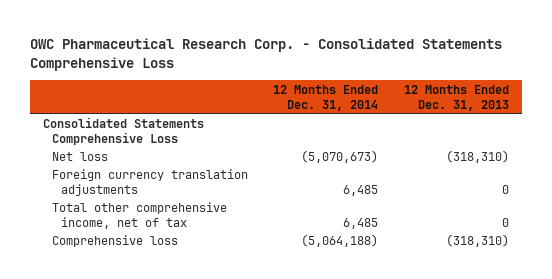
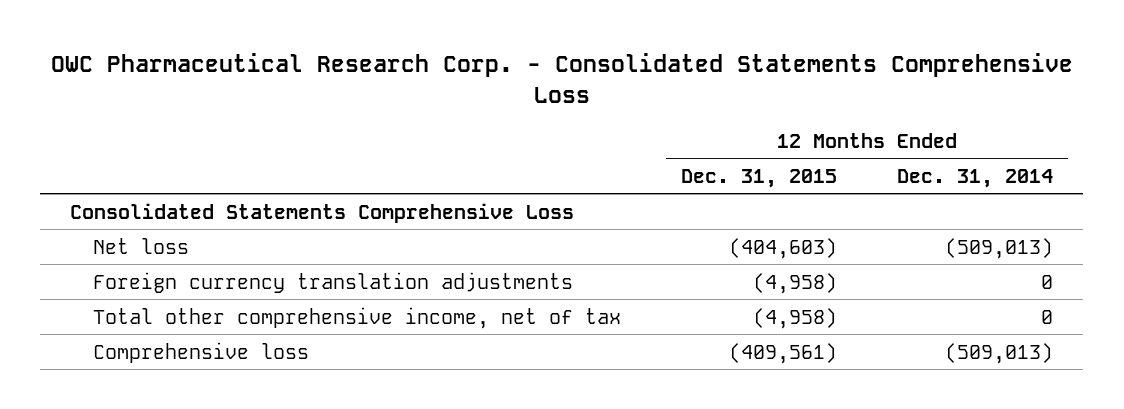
[403,84,509,111] 12 Months Ended Dec. 31, 2013 -> none
none -> [681,168,838,188] Dec. 31, 2015
[301,149,379,163] (5,070,673) -> [945,237,1054,259] (509,013)
[343,184,379,196] 6,485 -> [1041,274,1054,289] 0
[343,217,379,229] 6,485 -> [1041,309,1054,324] 0
[301,233,379,247] (5,064,188) -> [945,342,1054,364] (509,013)

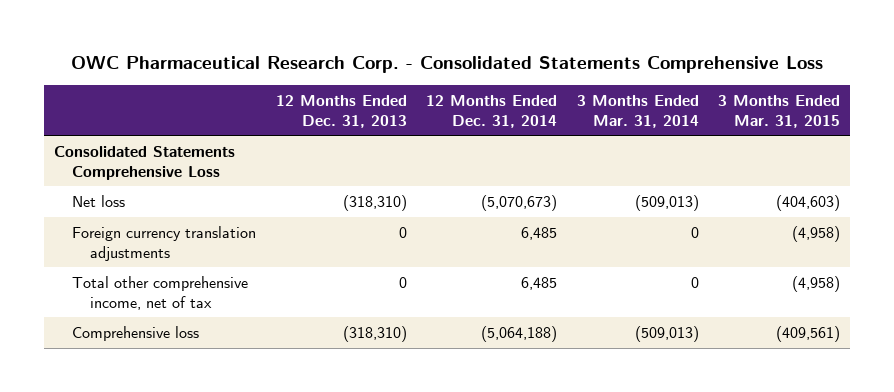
[681,168,838,188] Dec. 31, 2015 -> none
none -> [275,94,407,128] 12 Months Ended Dec. 31, 2013
none -> [576,94,699,128] 3 Months Ended Mar. 31, 2014
none -> [718,94,841,128] 3 Months Ended Mar. 31, 2015
[945,237,1054,259] (509,013) -> [481,194,558,211] (5,070,673)
[1041,274,1054,289] 0 -> [521,226,558,240] 6,485
[1041,309,1054,324] 0 -> [521,276,558,290] 6,485
[945,342,1054,364] (509,013) -> [481,325,558,342] (5,064,188)

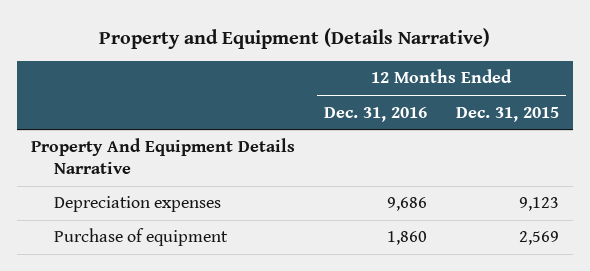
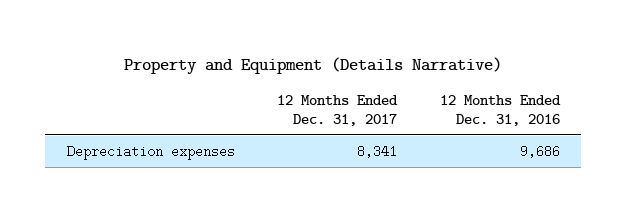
[455,106,559,122] Dec. 31, 2015 -> none
none -> [277,95,399,127] 12 Months Ended Dec. 31, 2017
[31,138,296,174] Property And Equipment Details Narrative -> none
[53,228,228,247] Purchase of equipment -> none

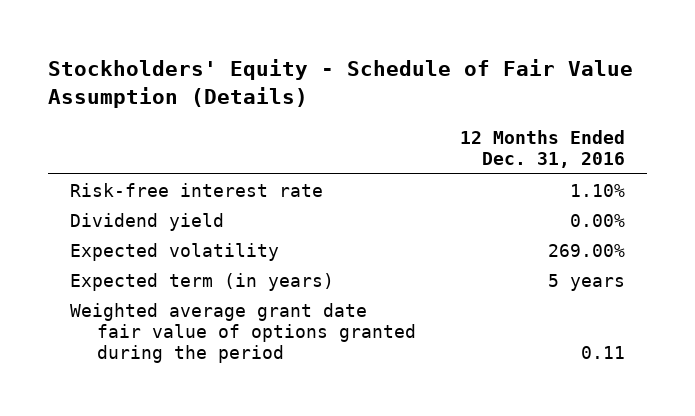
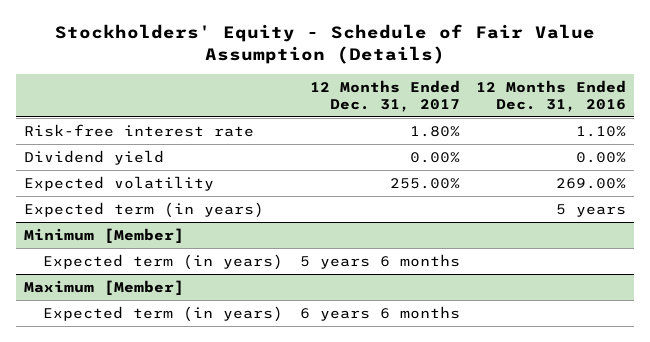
none -> [309,79,460,112] 12 Months Ended Dec. 31, 2017
[69,302,416,364] Weighted average grant date fair value of options granted during the period -> none
none -> [23,227,184,243] Minimum [Member]
none -> [43,253,284,270] Expected term (in years)
none -> [23,279,184,295] Maximum [Member]
none -> [43,305,284,322] Expected term (in years)

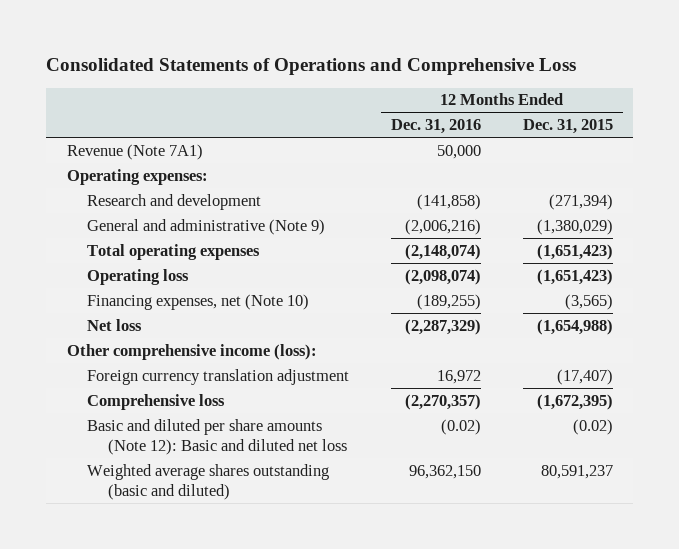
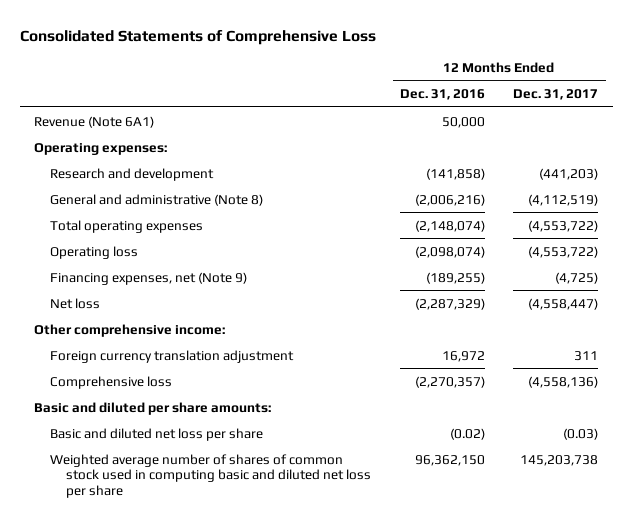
[45,58,576,76] Consolidated Statements of Operations and Comprehensive Loss -> [19,29,376,45] Consolidated Statements of Comprehensive Loss
[522,119,613,135] Dec. 31, 2015 -> none
none -> [513,88,599,100] Dec. 31, 2017
[66,143,203,160] Revenue (Note 7A1) -> [34,115,155,128] Revenue (Note 6A1)
[87,218,326,235] General and administrative (Note 9) -> [50,193,264,206] General and administrative (Note 8)
[87,293,310,310] Financing expenses, net (Note 10) -> [50,271,248,285] Financing expenses, net (Note 9)
[66,343,317,360] Other comprehensive income (loss): -> [34,323,226,337] Other comprehensive income:
none -> [34,401,272,415] Basic and diluted per share amounts:
[87,418,348,456] Basic and diluted per share amounts (Note 12): Basic and diluted net loss -> [50,427,264,441] Basic and diluted net loss per share
[87,463,330,501] Weighted average shares outstanding (basic and diluted) -> [50,453,372,499] Weighted average number of shares of common stock used in computing basic and diluted net loss per share

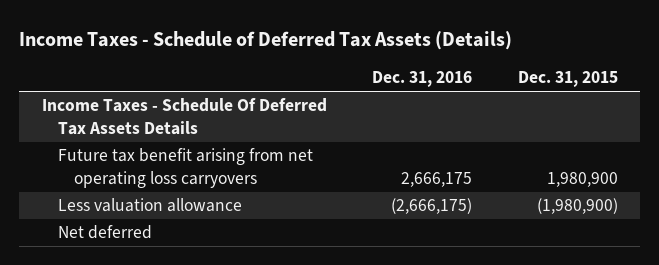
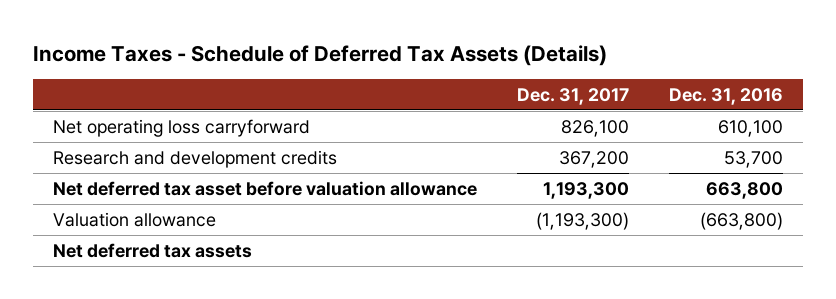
[517,71,618,88] Dec. 31, 2015 -> none
none -> [517,87,630,105] Dec. 31, 2017
[41,98,327,135] Income Taxes - Schedule Of Deferred Tax Assets Details -> none
[58,148,314,188] Future tax benefit arising from net operating loss carryovers -> [53,118,311,137] Net operating loss carryforward
[401,171,473,187] 2,666,175 -> [718,119,784,137] 610,100
none -> [53,149,338,168] Research and development credits
none -> [53,180,478,196] Net deferred tax asset before valuation allowance
[58,198,243,213] Less valuation allowance -> [53,211,217,227] Valuation allowance
[391,198,473,215] (2,666,175) -> [700,211,784,230] (663,800)
[58,225,153,240] Net deferred -> [53,242,253,258] Net deferred tax assets

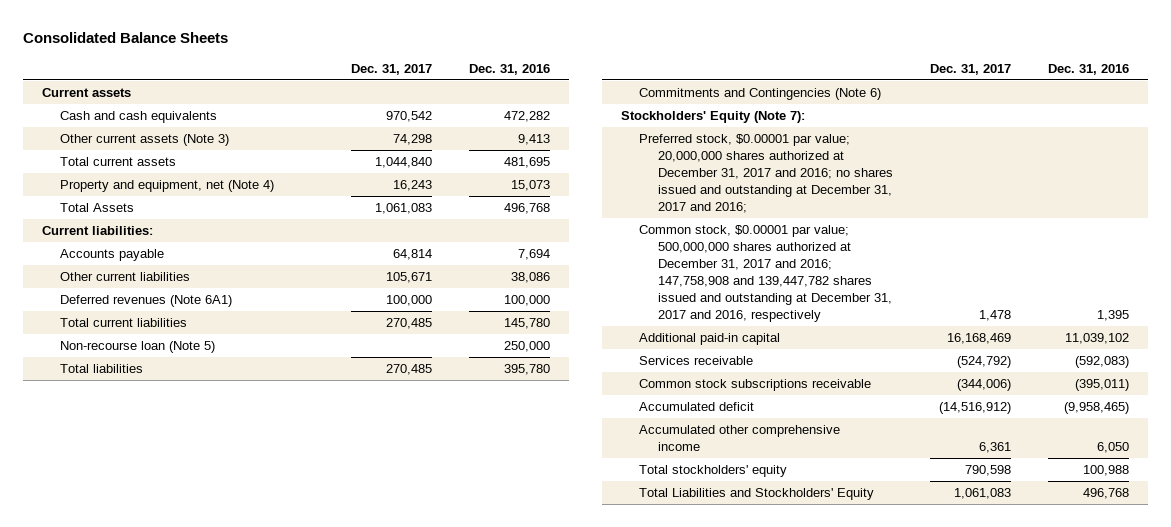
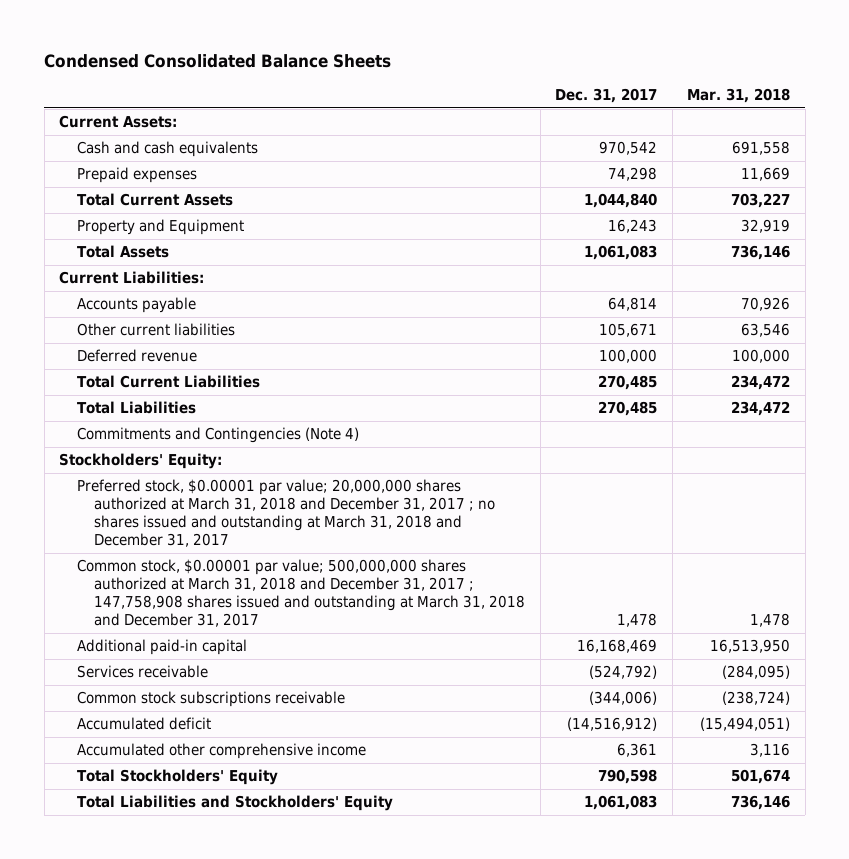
[23,32,229,44] Consolidated Balance Sheets -> [44,53,392,68] Condensed Consolidated Balance Sheets
[469,63,551,75] Dec. 31, 2016 -> none
none -> [687,87,791,103] Mar. 31, 2018
[41,88,131,98] Current assets -> [59,115,178,129] Current Assets:
[60,134,230,147] Other current assets (Note 3) -> [76,167,197,184] Prepaid expenses
[60,157,177,167] Total current assets -> [76,193,233,207] Total Current Assets
[60,180,275,193] Property and equipment, net (Note 4) -> [76,219,244,236] Property and Equipment
[41,226,153,236] Current liabilities: -> [59,271,205,285] Current Liabilities:
[60,341,216,354] Non-recourse loan (Note 5) -> none
[60,295,233,308] Deferred revenues (Note 6A1) -> [76,349,197,363] Deferred revenue
[60,318,188,328] Total current liabilities -> [76,375,260,389] Total Current Liabilities
[60,364,144,374] Total liabilities -> [76,401,196,415] Total Liabilities
[639,88,882,101] Commitments and Contingencies (Note 6) -> [76,427,359,444] Commitments and Contingencies (Note 4)
[620,111,805,124] Stockholders' Equity (Note 7): -> [59,453,223,470] Stockholders' Equity:
[639,134,893,213] Preferred stock, $0.00001 par value; 20,000,000 shares authorized at December 31, 2017 and 2016; no shares issued and outstanding at December 31, 2017 and 2016; -> [76,479,495,548] Preferred stock, $0.00001 par value; 20,000,000 shares authorized at March 31, 2018 and December 31, 2017 ; no shares issued and outstanding at March 31, 2018 and December 31, 2017
[639,225,892,322] Common stock, $0.00001 par value; 500,000,000 shares authorized at December 31, 2017 and 2016; 147,758,908 and 139,447,782 shares issued and outstanding at December 31, 2017 and 2016, respectively -> [76,559,525,628] Common stock, $0.00001 par value; 500,000,000 shares authorized at March 31, 2018 and December 31, 2017 ; 147,758,908 shares issued and outstanding at March 31, 2018 and December 31, 2017
[639,465,788,478] Total stockholders' equity -> [76,769,278,786] Total Stockholders' Equity

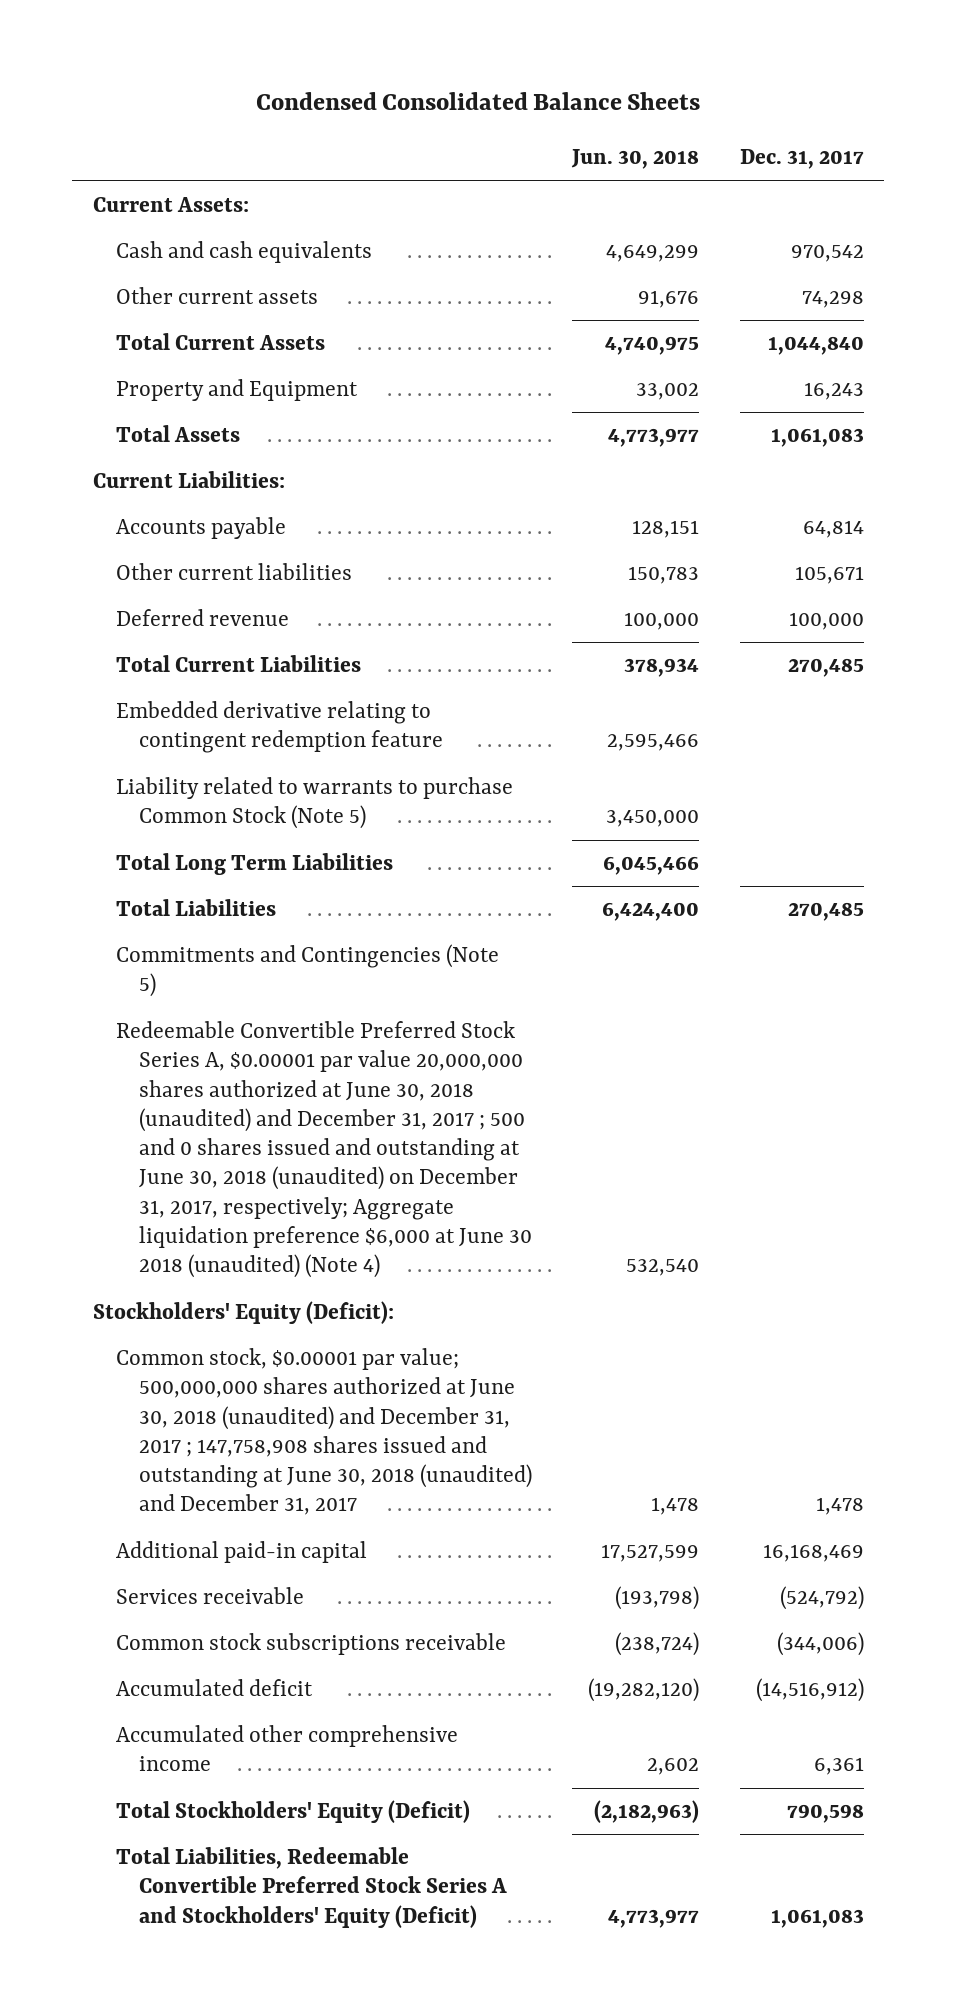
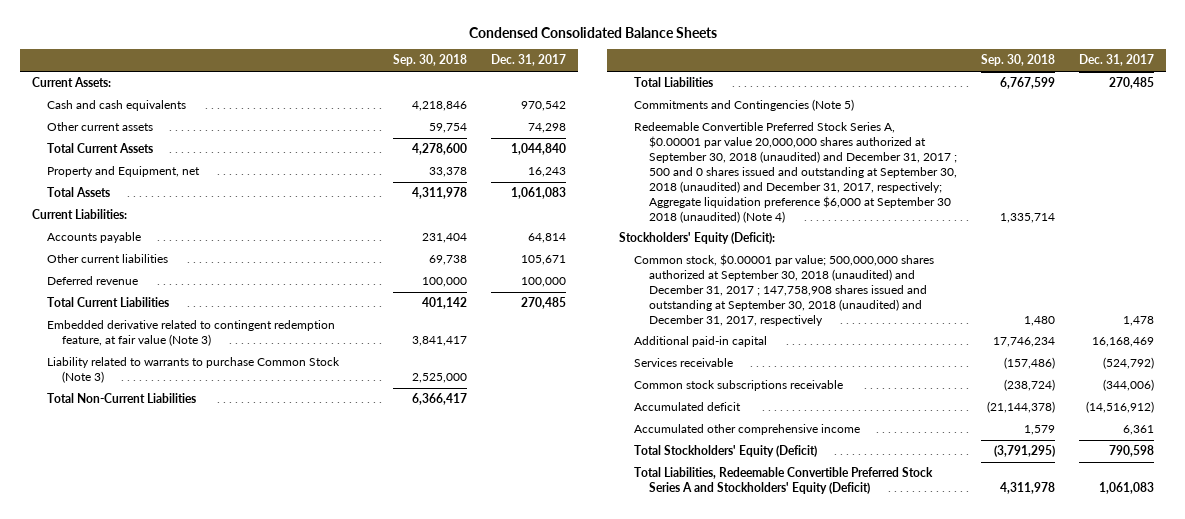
[571,149,700,170] Jun. 30, 2018 -> none
none -> [393,54,468,67] Sep. 30, 2018
[115,379,358,402] Property and Equipment -> [46,166,200,178] Property and Equipment, net
[115,701,443,754] Embedded derivative relating to contingent redemption feature -> [46,320,335,347] Embedded derivative related to contingent redemption feature, at fair value (Note 3)
[115,777,513,830] Liability related to warrants to purchase Common Stock (Note 5) -> [46,357,340,384] Liability related to warrants to purchase Common Stock (Note 3)
[115,853,393,876] Total Long Term Liabilities -> [46,393,196,404] Total Non-Current Liabilities
[115,1021,532,1279] Redeemable Convertible Preferred Stock Series A, $0.00001 par value 20,000,000 shares authorized at June 30, 2018 (unaudited) and December 31, 2017 ; 500 and 0 shares issued and outstanding at June 30, 2018 (unaudited) on December 31, 2017, respectively; Aggregate liquidation preference $6,000 at June 30 2018 (unaudited) (Note 4) -> [634,122,958,223] Redeemable Convertible Preferred Stock Series A, $0.00001 par value 20,000,000 shares authorized at September 30, 2018 (unaudited) and December 31, 2017 ; 500 and 0 shares issued and outstanding at September 30, 2018 (unaudited) and December 31, 2017, respectively; Aggregate liquidation preference $6,000 at September 30 2018 (unaudited) (Note 4)
[115,1348,532,1516] Common stock, $0.00001 par value; 500,000,000 shares authorized at June 30, 2018 (unaudited) and December 31, 2017 ; 147,758,908 shares issued and outstanding at June 30, 2018 (unaudited) and December 31, 2017 -> [634,254,935,326] Common stock, $0.00001 par value; 500,000,000 shares authorized at September 30, 2018 (unaudited) and December 31, 2017 ; 147,758,908 shares issued and outstanding at September 30, 2018 (unaudited) and December 31, 2017, respectively

